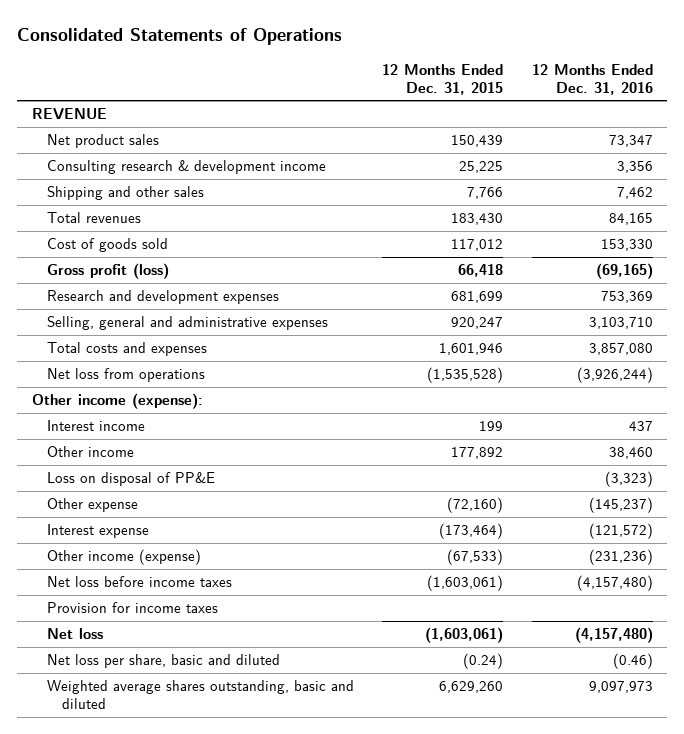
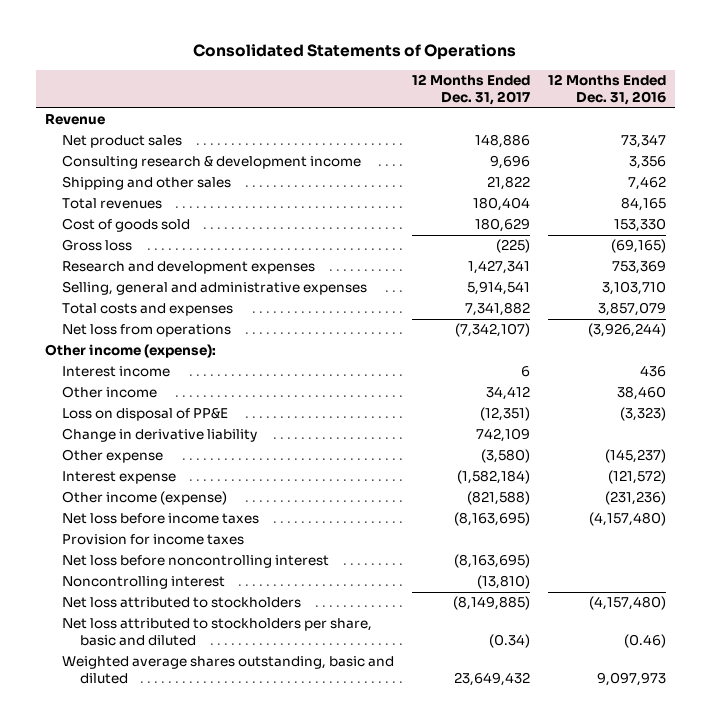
[382,63,504,95] 12 Months Ended Dec. 31, 2015 -> none
none -> [412,74,531,106] 12 Months Ended Dec. 31, 2017
[31,108,107,121] REVENUE -> [44,114,105,126] Revenue
[46,263,169,280] Gross profit (loss) -> [62,239,133,252] Gross loss
[588,343,653,356] 3,857,080 -> [597,302,666,317] 3,857,079
[628,421,653,432] 437 -> [639,365,666,378] 436
none -> [62,428,258,443] Change in derivative liability
none -> [62,555,330,569] Net loss before noncontrolling interest
none -> [62,576,226,590] Noncontrolling interest
[46,628,103,640] Net loss -> [62,597,302,609] Net loss attributed to stockholders
[46,654,280,669] Net loss per share, basic and diluted -> [62,618,373,647] Net loss attributed to stockholders per share, basic and diluted

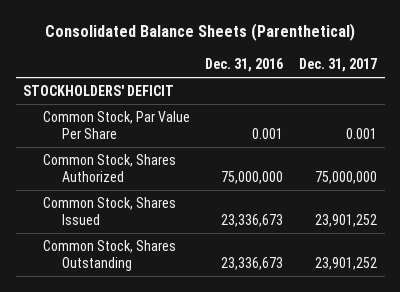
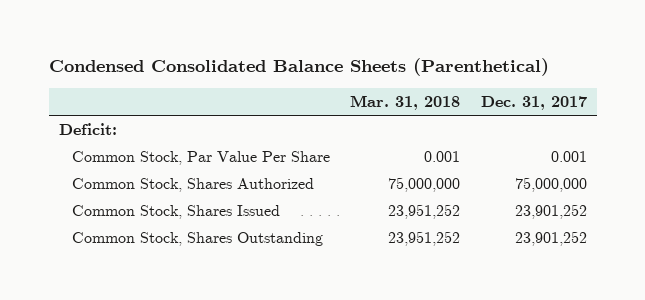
[45,23,356,42] Consolidated Balance Sheets (Parenthetical) -> [48,58,549,77] Condensed Consolidated Balance Sheets (Parenthetical)
[205,57,284,72] Dec. 31, 2016 -> none
none -> [350,94,461,110] Mar. 31, 2018
[23,85,175,97] STOCKHOLDERS' DEFICIT -> [58,122,117,135] Deficit:

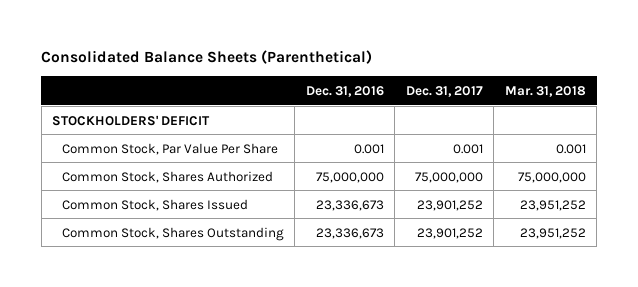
[48,58,549,77] Condensed Consolidated Balance Sheets (Parenthetical) -> [41,50,373,65] Consolidated Balance Sheets (Parenthetical)
none -> [305,85,384,97] Dec. 31, 2016
[58,122,117,135] Deficit: -> [52,114,211,126] STOCKHOLDERS' DEFICIT

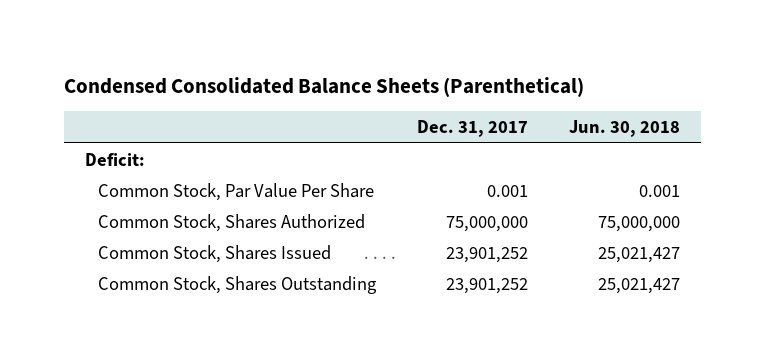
[41,50,373,65] Consolidated Balance Sheets (Parenthetical) -> [64,76,585,97] Condensed Consolidated Balance Sheets (Parenthetical)
[305,85,384,97] Dec. 31, 2016 -> none
[504,85,586,97] Mar. 31, 2018 -> none
none -> [569,119,681,137] Jun. 30, 2018
[52,114,211,126] STOCKHOLDERS' DEFICIT -> [84,152,145,166] Deficit:

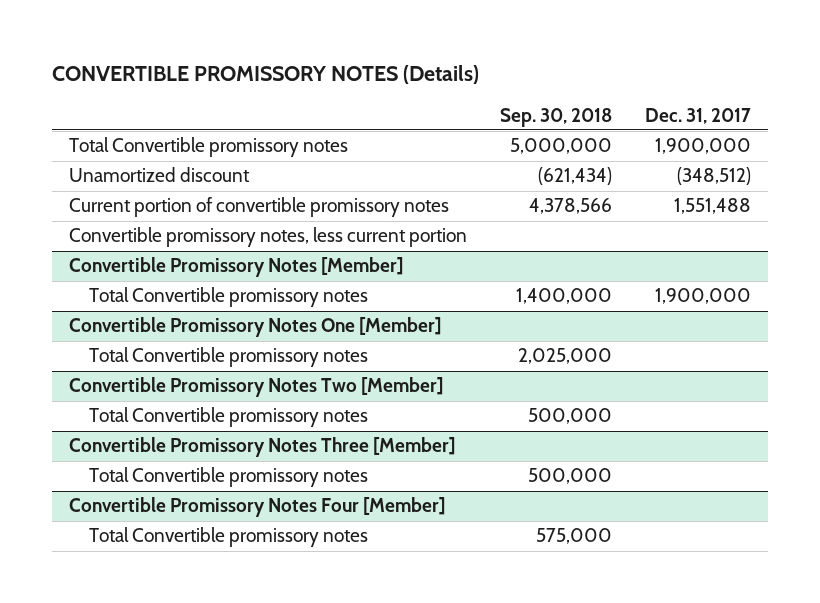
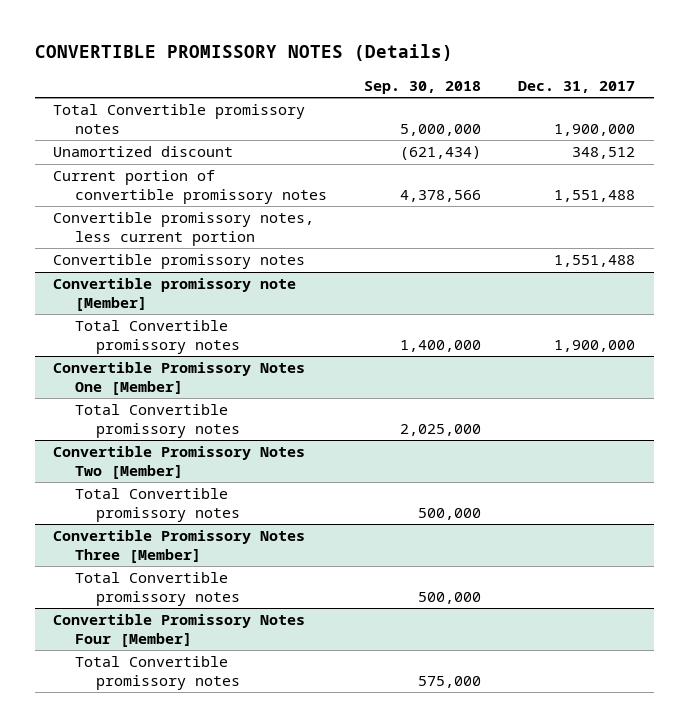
[677,167,752,186] (348,512) -> [572,147,636,160] 348,512
none -> [53,254,306,270] Convertible promissory notes
[68,257,403,278] Convertible Promissory Notes [Member] -> [53,278,297,311] Convertible promissory note [Member]

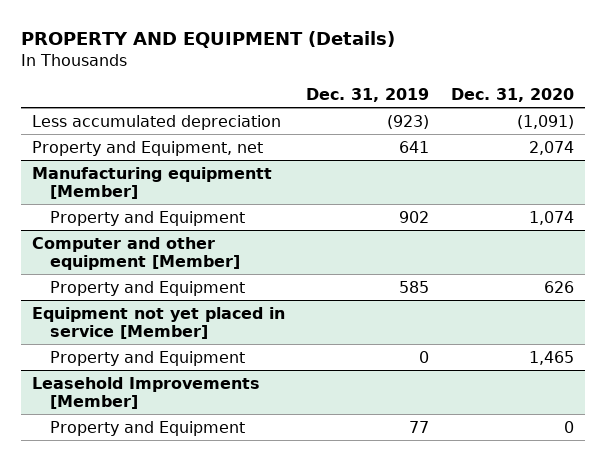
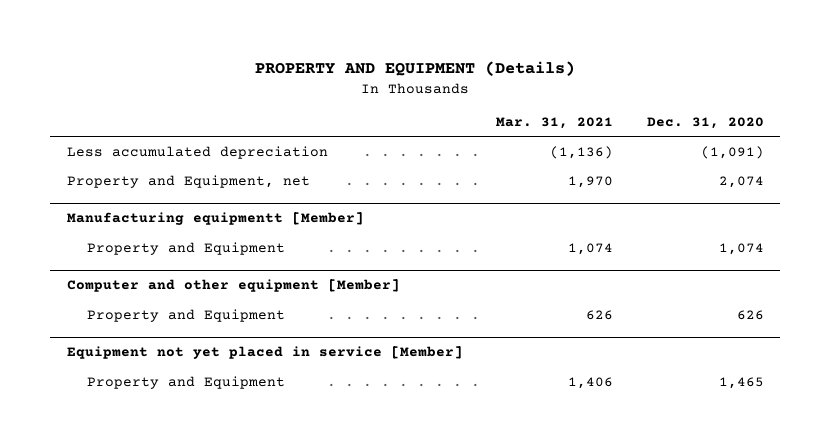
[306,87,430,102] Dec. 31, 2019 -> none
none -> [496,116,614,129] Mar. 31, 2021
[31,376,260,410] Leasehold Improvements [Member] -> none
[49,420,245,436] Property and Equipment -> none

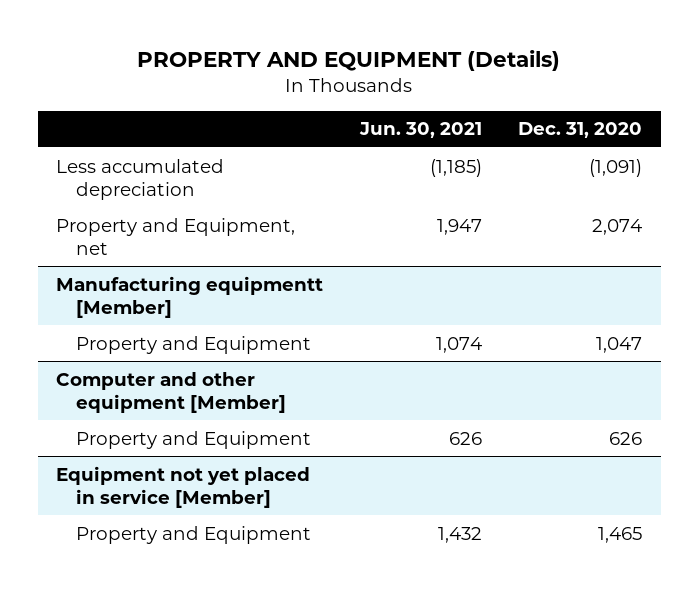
[496,116,614,129] Mar. 31, 2021 -> none
none -> [358,122,482,139] Jun. 30, 2021
[718,242,764,255] 1,074 -> [596,336,643,353] 1,047

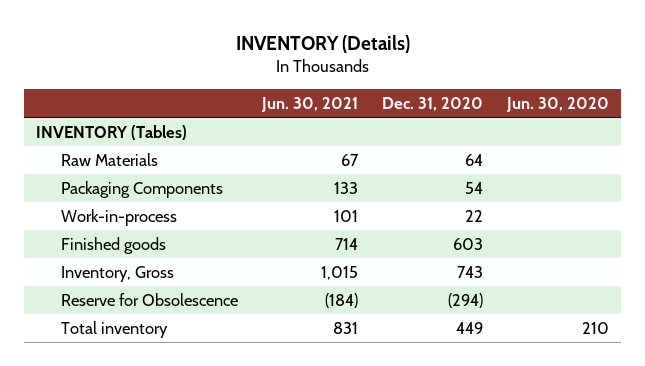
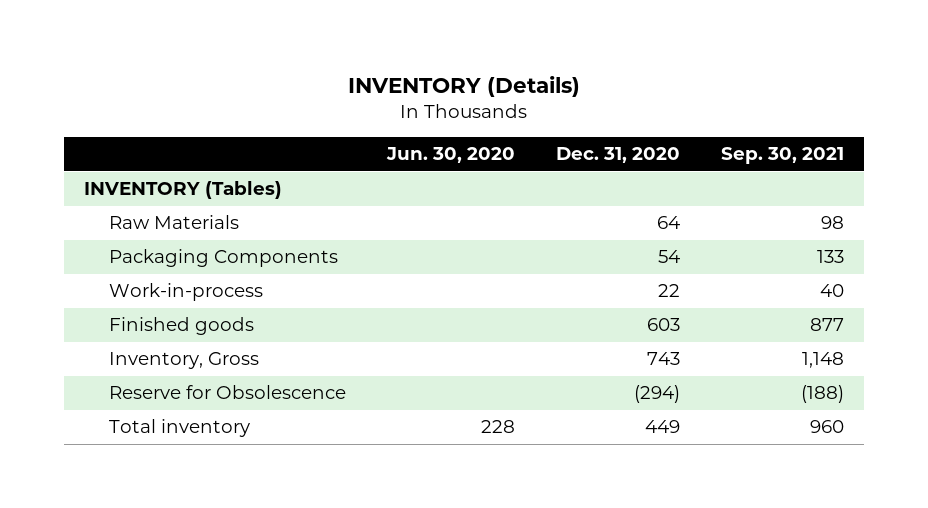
[261,96,359,112] Jun. 30, 2021 -> none
none -> [720,147,844,165] Sep. 30, 2021
[582,321,610,334] 210 -> [481,420,516,434] 228

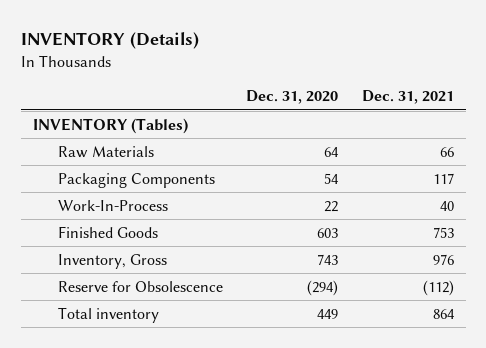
[386,147,516,164] Jun. 30, 2020 -> none
[720,147,844,165] Sep. 30, 2021 -> none
none -> [361,90,454,105] Dec. 31, 2021
[109,283,264,302] Work-in-process -> [57,199,168,211] Work-In-Process
[109,317,255,336] Finished goods -> [57,225,158,238] Finished Goods

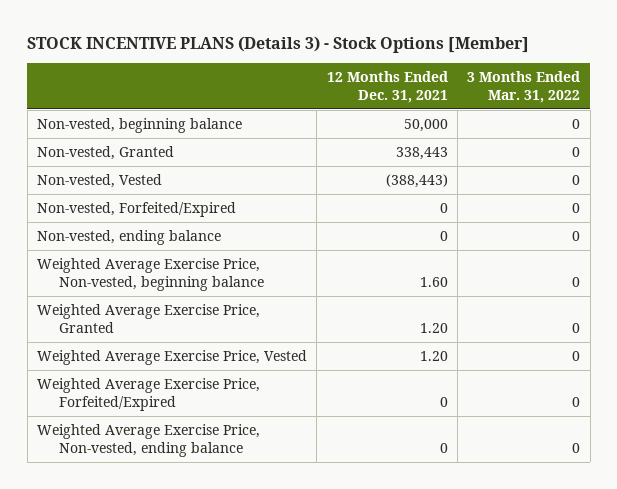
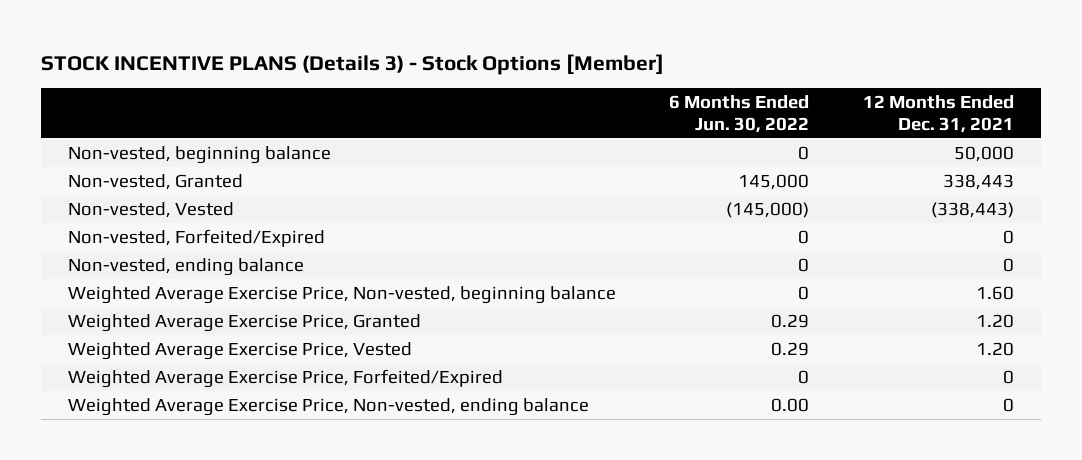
[467,70,581,103] 3 Months Ended Mar. 31, 2022 -> none
none -> [669,94,810,133] 6 Months Ended Jun. 30, 2022
[385,173,448,188] (388,443) -> [930,201,1014,218] (338,443)

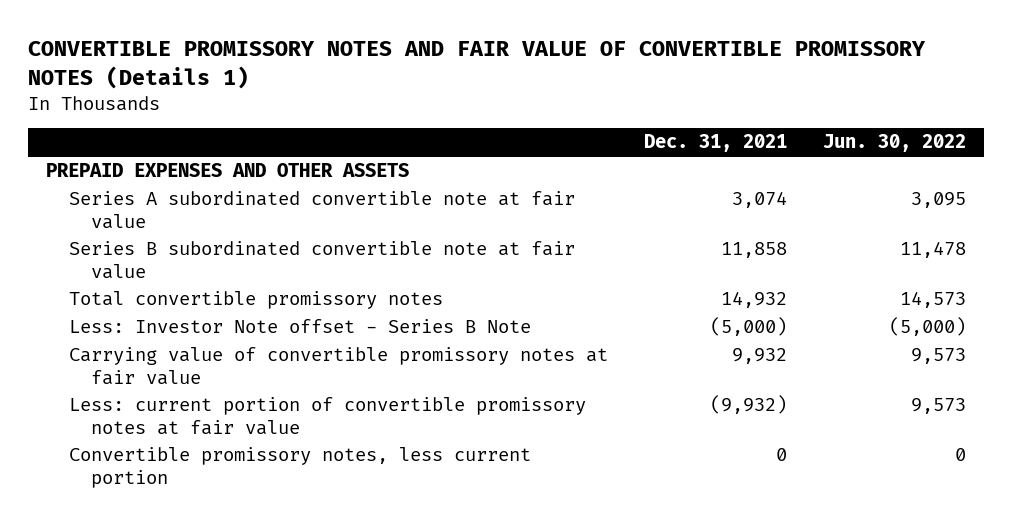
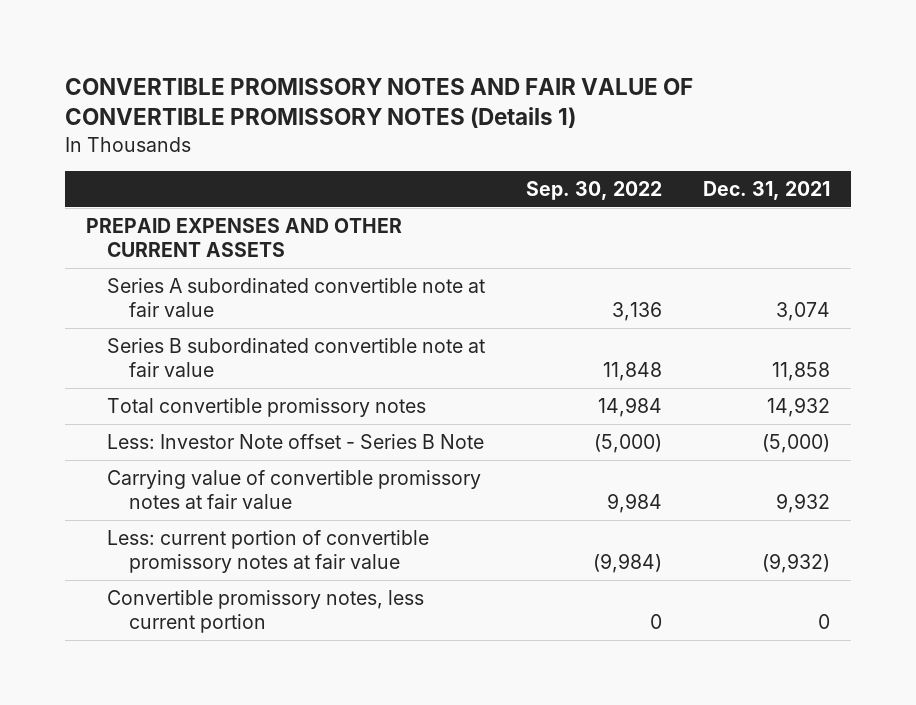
[822,134,966,153] Jun. 30, 2022 -> none
none -> [526,181,663,201] Sep. 30, 2022
[46,163,410,178] PREPAID EXPENSES AND OTHER ASSETS -> [85,217,402,258] PREPAID EXPENSES AND OTHER CURRENT ASSETS

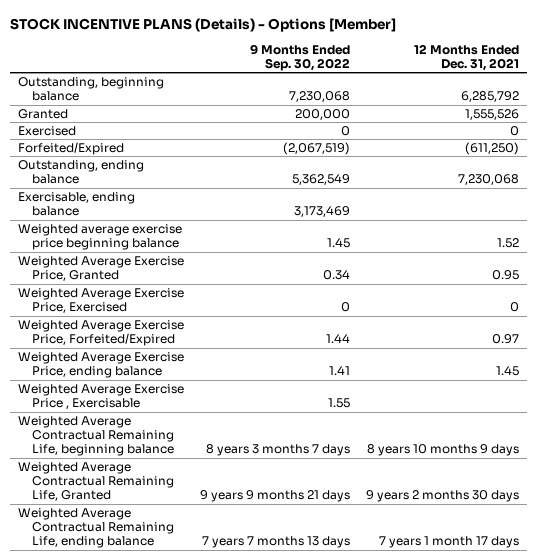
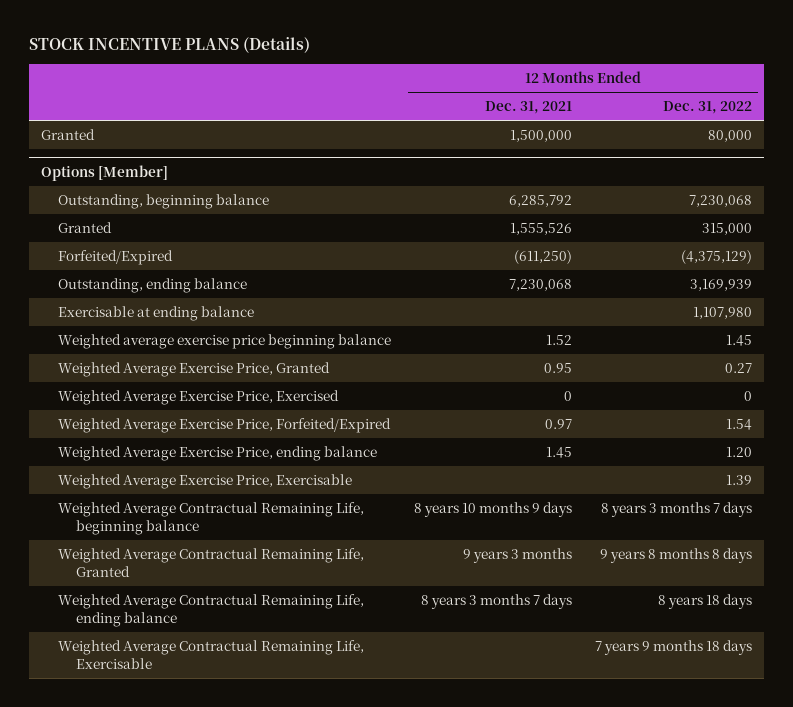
[10,17,397,32] STOCK INCENTIVE PLANS (Details) - Options [Member] -> [29,37,311,54] STOCK INCENTIVE PLANS (Details)
[250,43,351,71] 9 Months Ended Sep. 30, 2022 -> none
none -> [663,101,753,115] Dec. 31, 2022
none -> [40,129,95,141] Granted
none -> [40,164,168,181] Options [Member]
[18,125,77,136] Exercised -> none
[18,191,136,217] Exercisable, ending balance -> [58,306,255,322] Exercisable at ending balance
[18,383,185,410] Weighted Average Exercise Price , Exercisable -> [58,474,353,490] Weighted Average Exercise Price, Exercisable
[366,490,520,503] 9 years 2 months 30 days -> [463,548,573,564] 9 years 3 months
[379,536,520,549] 7 years 1 month 17 days -> [421,594,573,610] 8 years 3 months 7 days
none -> [58,640,365,669] Weighted Average Contractual Remaining Life, Exercisable

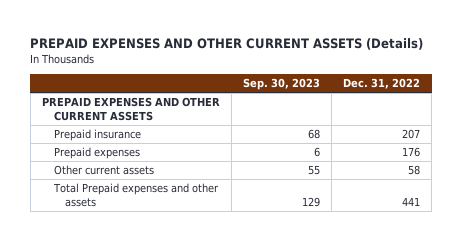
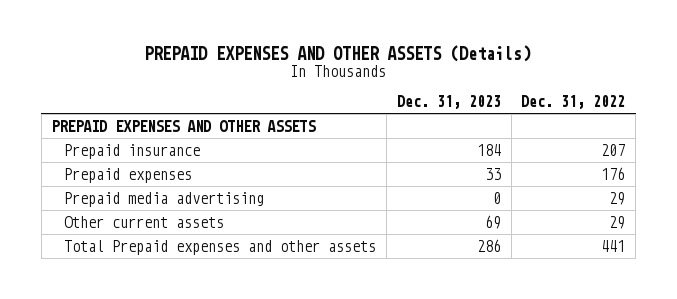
[30,37,424,50] PREPAID EXPENSES AND OTHER CURRENT ASSETS (Details) -> [144,45,532,63] PREPAID EXPENSES AND OTHER ASSETS (Details)
[242,77,320,90] Sep. 30, 2023 -> none
none -> [396,94,501,109] Dec. 31, 2023
[41,97,220,121] PREPAID EXPENSES AND OTHER CURRENT ASSETS -> [51,119,317,132] PREPAID EXPENSES AND OTHER ASSETS
none -> [64,191,265,207] Prepaid media advertising
[408,165,421,176] 58 -> [609,215,626,229] 29

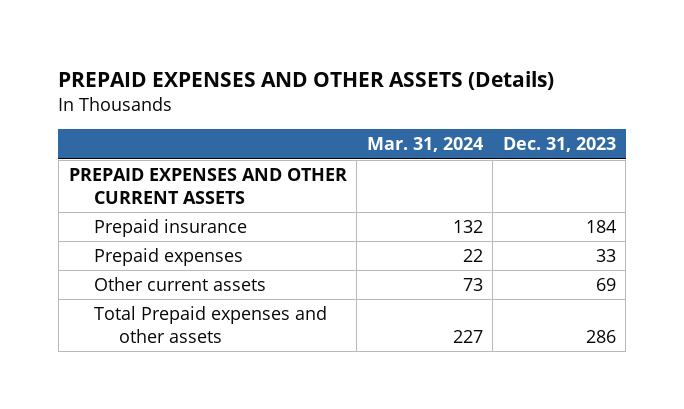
[521,94,626,109] Dec. 31, 2022 -> none
none -> [366,137,483,153] Mar. 31, 2024
[51,119,317,132] PREPAID EXPENSES AND OTHER ASSETS -> [68,168,347,204] PREPAID EXPENSES AND OTHER CURRENT ASSETS
[64,191,265,207] Prepaid media advertising -> none

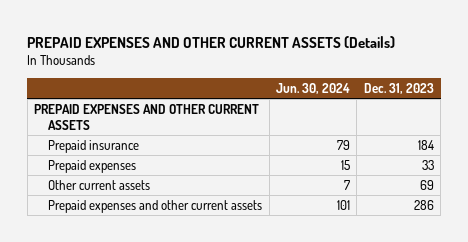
[58,70,555,90] PREPAID EXPENSES AND OTHER ASSETS (Details) -> [27,35,396,48] PREPAID EXPENSES AND OTHER CURRENT ASSETS (Details)
[366,137,483,153] Mar. 31, 2024 -> none
none -> [276,83,351,95] Jun. 30, 2024
[93,306,327,343] Total Prepaid expenses and other assets -> [48,199,263,213] Prepaid expenses and other current assets

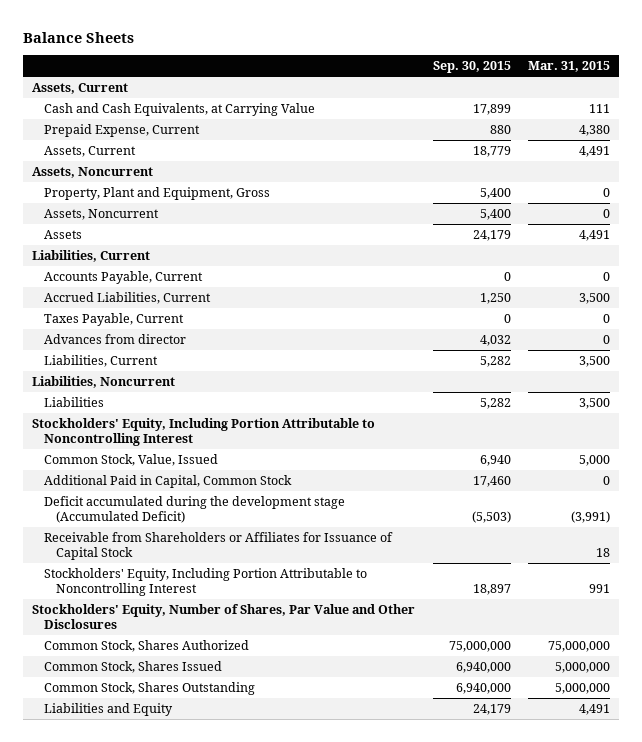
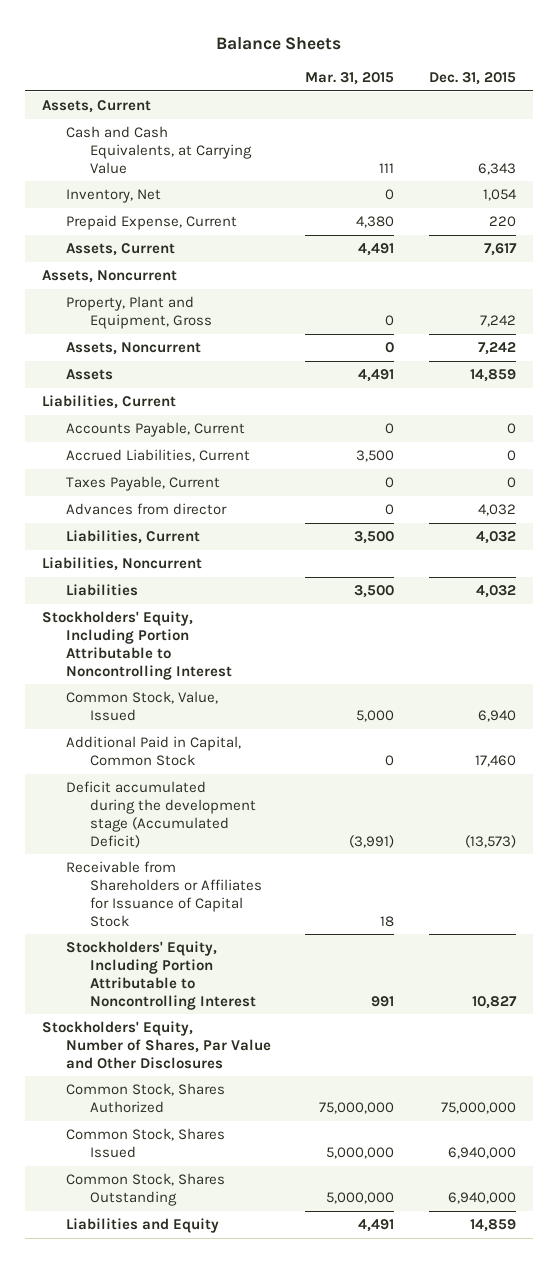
[432,61,511,74] Sep. 30, 2015 -> none
none -> [428,72,516,86] Dec. 31, 2015
none -> [66,189,162,204] Inventory, Net

